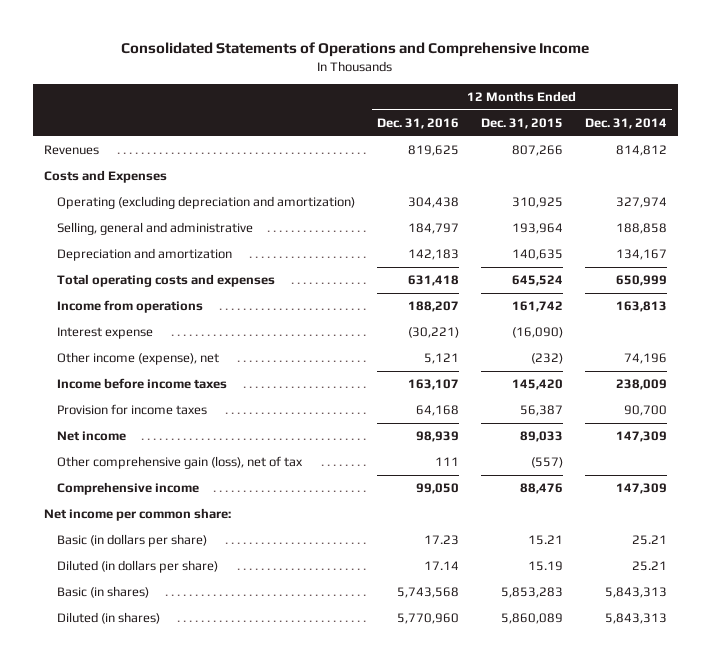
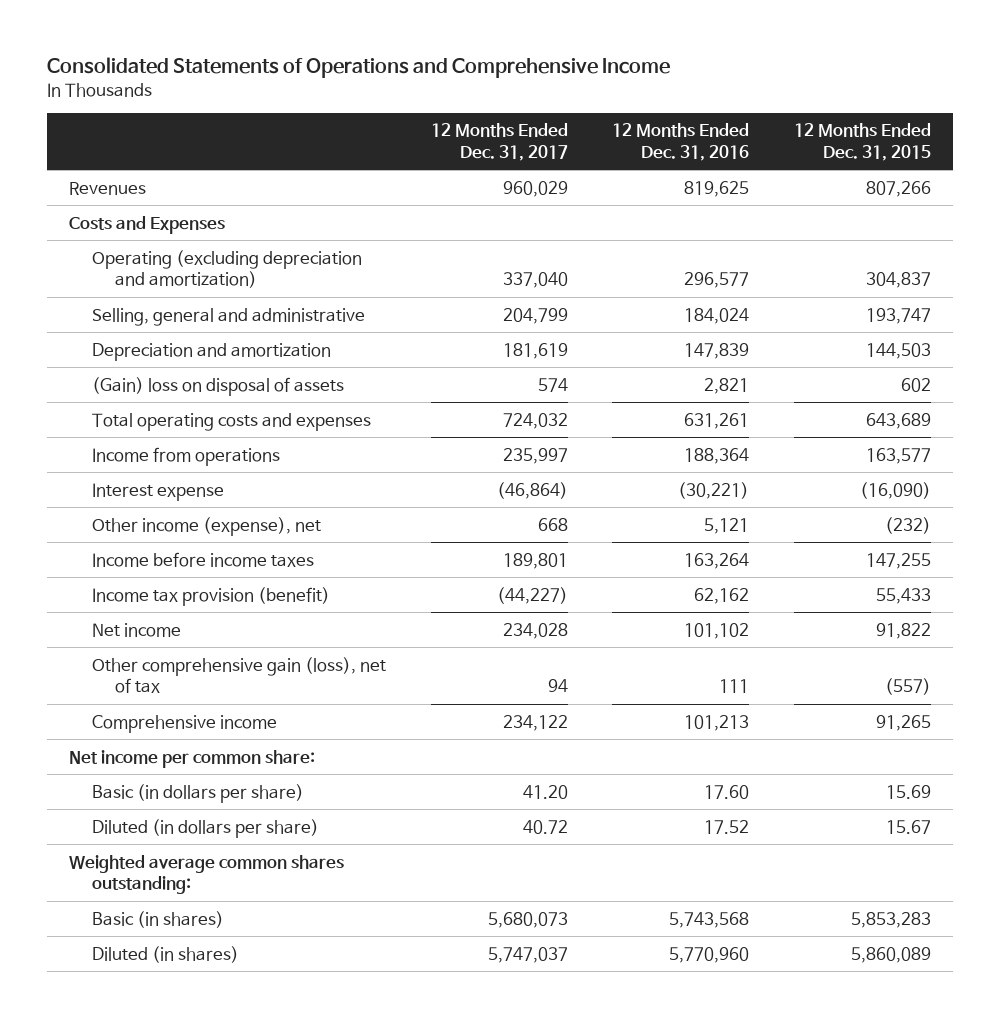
[584,118,667,130] Dec. 31, 2014 -> none
none -> [430,123,568,162] 12 Months Ended Dec. 31, 2017
[408,197,460,209] 304,438 -> [684,272,750,289] 296,577
[511,197,563,209] 310,925 -> [865,272,931,289] 304,837
[408,223,460,235] 184,797 -> [684,307,750,324] 184,024
[511,223,563,235] 193,964 -> [865,307,931,324] 193,747
[408,249,460,261] 142,183 -> [684,342,750,359] 147,839
[511,249,563,261] 140,635 -> [865,342,931,359] 144,503
none -> [91,376,344,396] (Gain) loss on disposal of assets
[408,275,460,287] 631,418 -> [684,412,750,429] 631,261
[511,275,563,287] 645,524 -> [865,412,931,429] 643,689
[408,301,460,313] 188,207 -> [684,447,750,464] 188,364
[511,301,563,313] 161,742 -> [865,447,931,464] 163,577
[408,379,460,391] 163,107 -> [684,552,750,569] 163,264
[511,379,563,391] 145,420 -> [865,552,931,569] 147,255
[57,404,208,416] Provision for income taxes -> [91,586,330,606] Income tax provision (benefit)
[416,405,460,417] 64,168 -> [694,587,750,604] 62,162
[519,405,563,417] 56,387 -> [875,587,931,604] 55,433
[416,431,460,443] 98,939 -> [684,622,750,639] 101,102
[519,431,563,443] 89,033 -> [875,622,931,639] 91,822
[416,483,460,495] 99,050 -> [684,714,750,731] 101,213
[519,483,563,495] 88,476 -> [875,714,931,731] 91,265
[424,535,460,546] 17.23 -> [704,784,750,799] 17.60
[527,535,563,546] 15.21 -> [885,784,931,799] 15.69
[424,561,460,571] 17.14 -> [704,819,750,834] 17.52
[527,561,563,572] 15.19 -> [885,819,931,834] 15.67
none -> [68,854,344,895] Weighted average common shares outstanding:

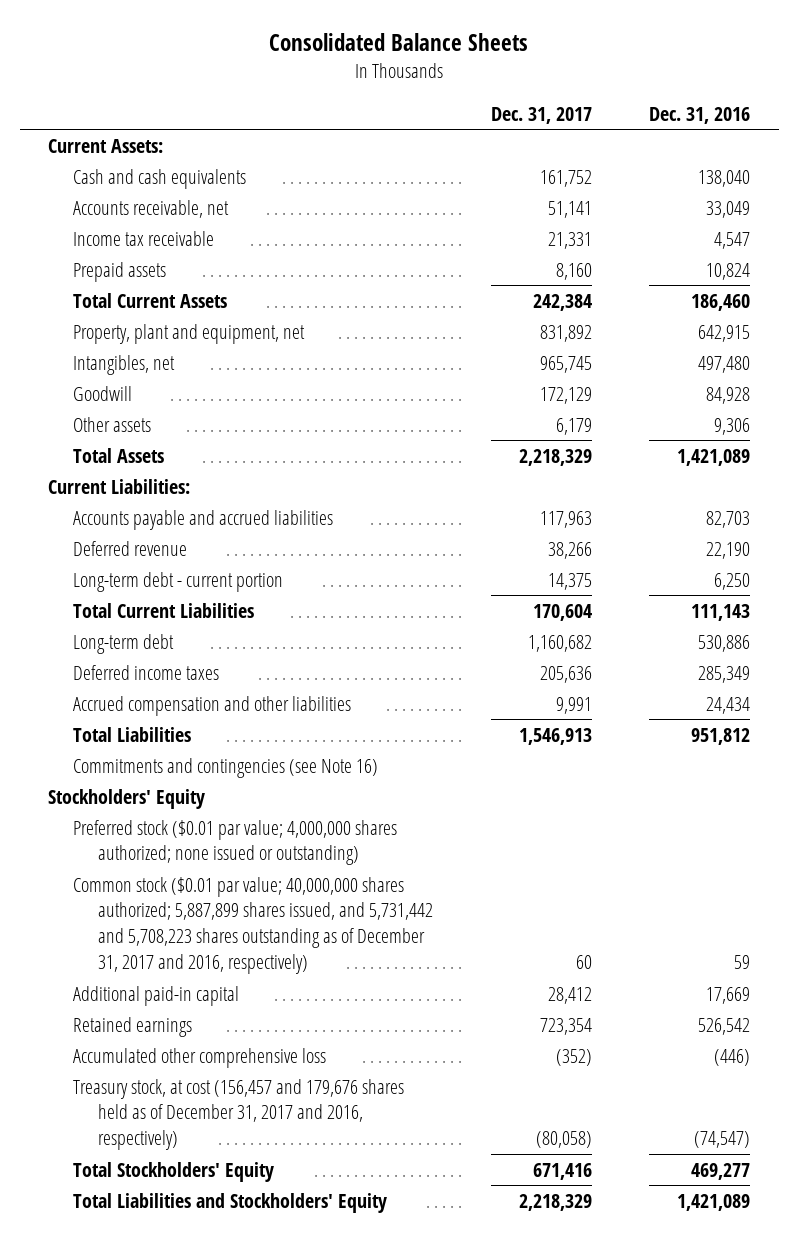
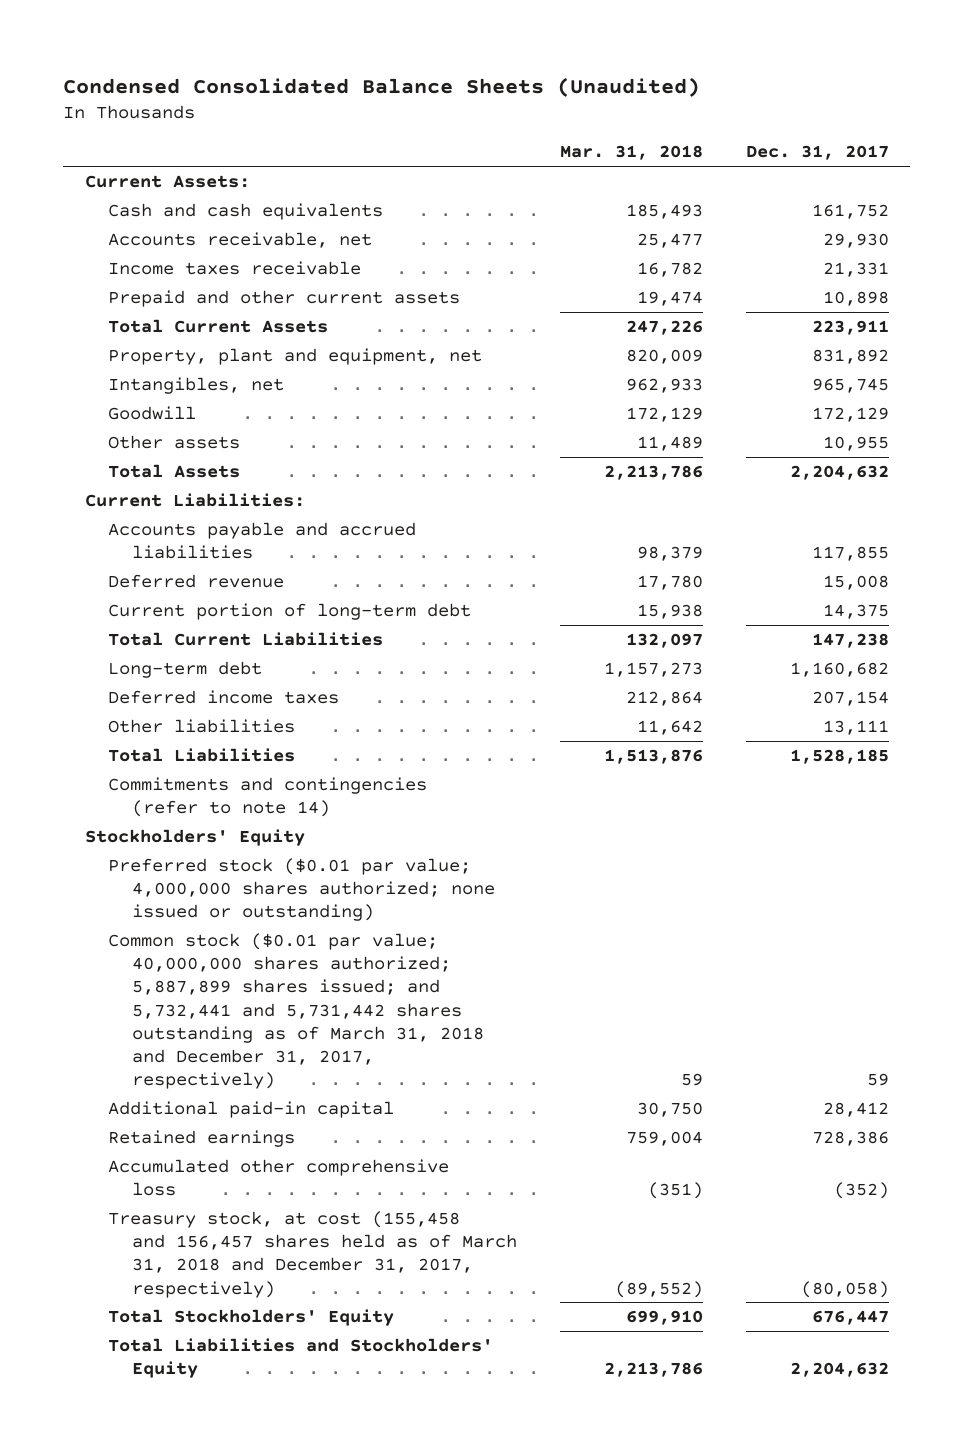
[269,32,529,51] Consolidated Balance Sheets -> [63,76,701,97] Condensed Consolidated Balance Sheets (Unaudited)
[648,106,750,124] Dec. 31, 2016 -> none
none -> [560,145,704,161] Mar. 31, 2018
[73,261,167,282] Prepaid assets -> none
[547,200,592,218] 51,141 -> [823,232,890,248] 29,930
[73,230,215,246] Income tax receivable -> [108,260,362,275] Income taxes receivable
none -> [108,289,461,307] Prepaid and other current assets
[532,293,592,311] 242,384 -> [812,319,890,335] 223,911
[555,417,592,435] 6,179 -> [823,435,890,451] 10,955
[518,448,592,466] 2,218,329 -> [790,464,890,480] 2,204,632
[539,510,592,528] 117,963 -> [812,546,890,562] 117,855
[547,541,592,559] 38,266 -> [823,574,890,590] 15,008
[73,571,284,592] Long-term debt - current portion -> [108,602,472,620] Current portion of long-term debt
[532,603,592,621] 170,604 -> [812,632,890,648] 147,238
[73,695,352,716] Accrued compensation and other liabilities -> none
[539,665,592,683] 205,636 -> [812,690,890,706] 207,154
none -> [108,718,296,733] Other liabilities
[518,727,592,745] 1,546,913 -> [790,748,890,764] 1,528,185
[73,757,379,778] Commitments and contingencies (see Note 16) -> [108,776,428,818] Commitments and contingencies (refer to note 14)
[73,876,434,975] Common stock ($0.01 par value; 40,000,000 shares authorized; 5,887,899 shares issued, and 5,731,442 and 5,708,223 shares outstanding as of December 31, 2017 and 2016, respectively) -> [108,932,485,1090] Common stock ($0.01 par value; 40,000,000 shares authorized; 5,887,899 shares issued; and 5,732,441 and 5,731,442 shares outstanding as of March 31, 2018 and December 31, 2017, respectively)
[575,955,592,970] 60 -> [867,1073,890,1087] 59
[539,1017,592,1035] 723,354 -> [812,1130,890,1146] 728,386
[73,1078,405,1151] Treasury stock, at cost (156,457 and 179,676 shares held as of December 31, 2017 and 2016, respectively) -> [108,1210,518,1298] Treasury stock, at cost (155,458 and 156,457 shares held as of March 31, 2018 and December 31, 2017, respectively)
[532,1162,592,1180] 671,416 -> [812,1309,890,1325] 676,447
[518,1193,592,1211] 2,218,329 -> [790,1362,890,1378] 2,204,632

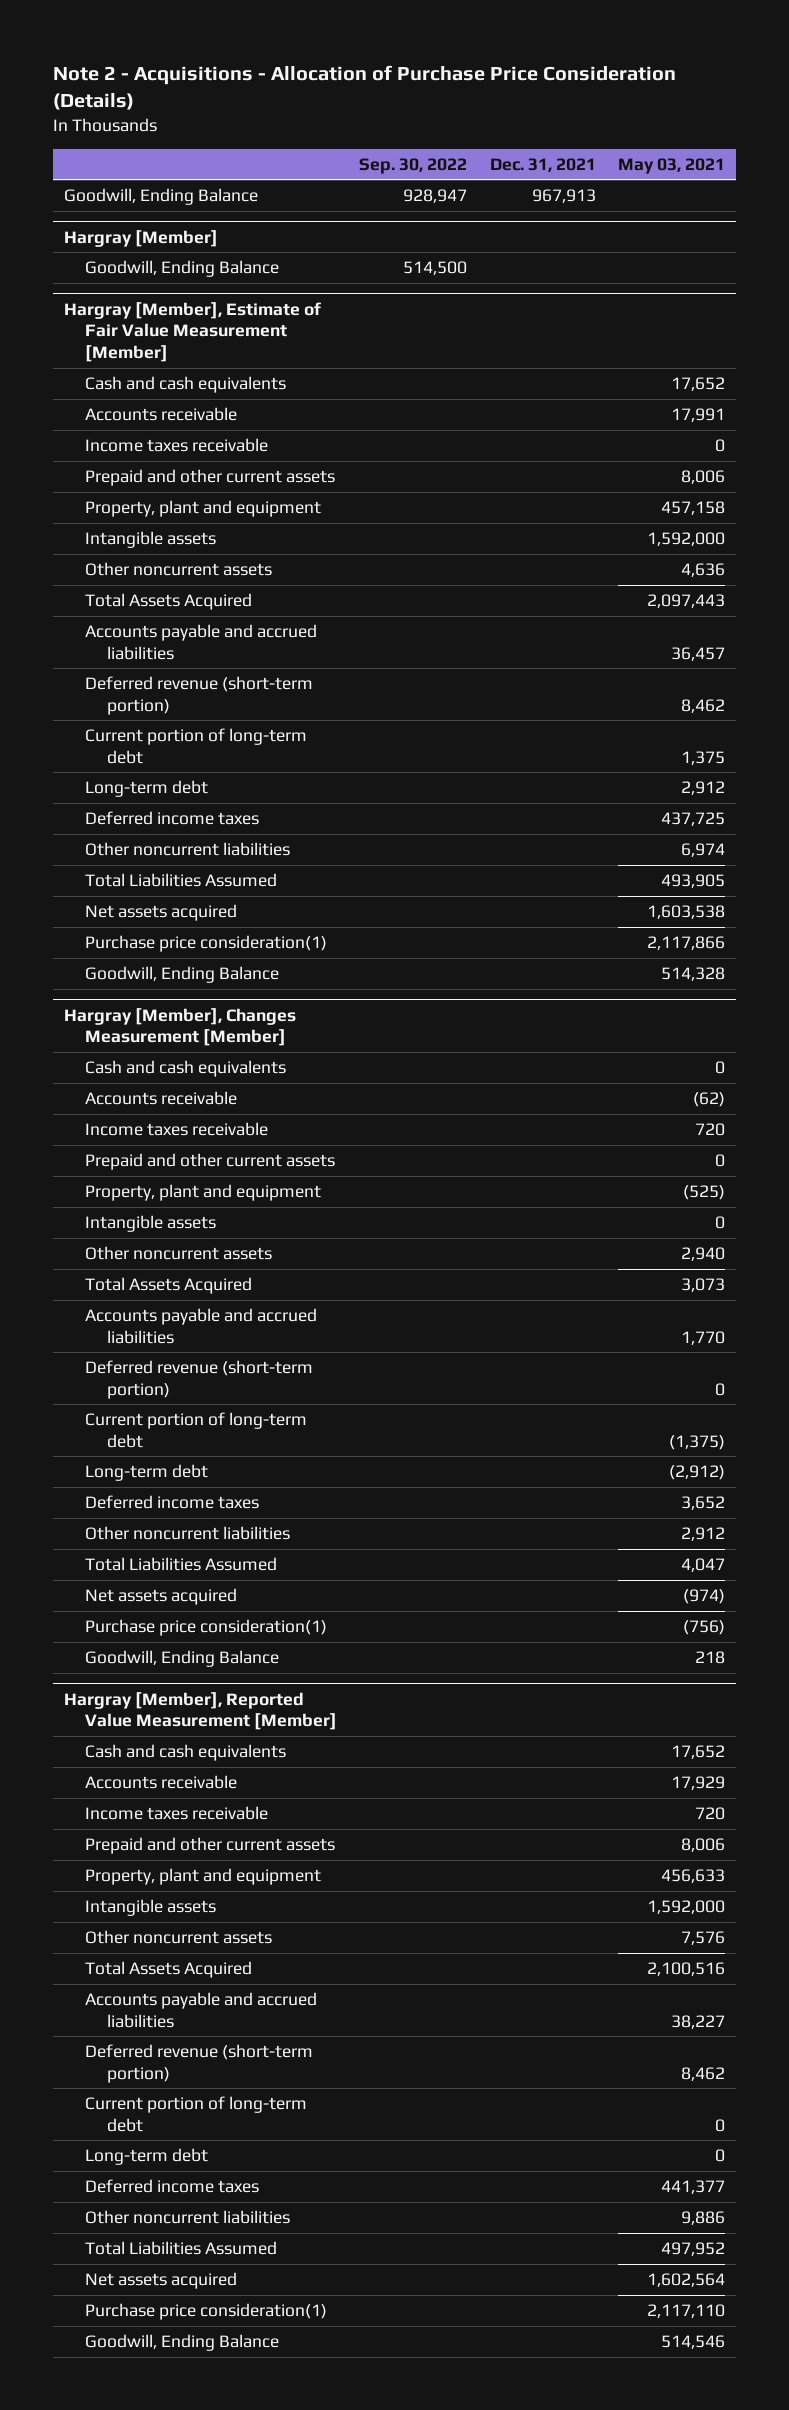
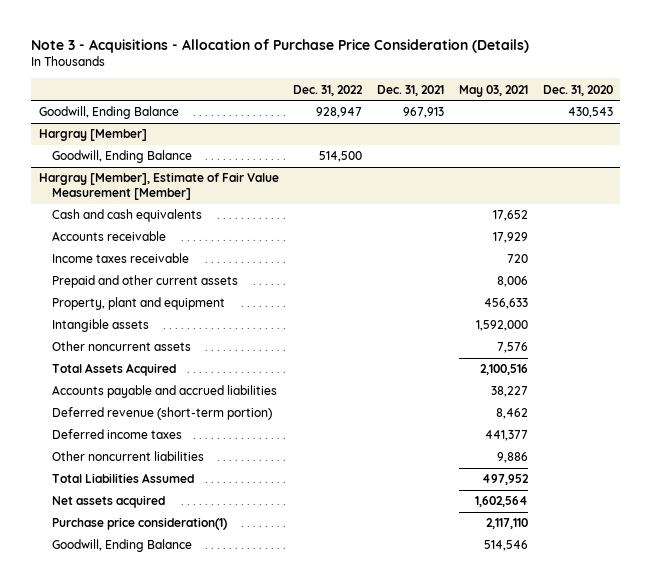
[52,64,676,111] Note 2 - Acquisitions - Allocation of Purchase Price Consideration (Details) -> [31,38,530,53] Note 3 - Acquisitions - Allocation of Purchase Price Consideration (Details)
[359,157,468,174] Sep. 30, 2022 -> none
none -> [293,84,364,96] Dec. 31, 2022
none -> [543,84,614,96] Dec. 31, 2020
[85,406,238,421] Accounts receivable -> none
[85,437,269,452] Income taxes receivable -> none
[85,468,336,486] Prepaid and other current assets -> none
[85,499,322,517] Property, plant and equipment -> none
[85,530,217,548] Intangible assets -> none
[85,561,273,576] Other noncurrent assets -> none
[85,592,253,610] Total Assets Acquired -> none
[85,623,318,660] Accounts payable and accrued liabilities -> none
[85,675,314,715] Deferred revenue (short-term portion) -> none
[85,727,308,764] Current portion of long-term debt -> none
[85,779,209,797] Long-term debt -> none
[85,810,260,825] Deferred income taxes -> none
[85,841,291,856] Other noncurrent liabilities -> none
[85,872,278,887] Total Liabilities Assumed -> none
[85,903,238,921] Net assets acquired -> none
[85,934,328,952] Purchase price consideration(1) -> none
[85,965,280,983] Goodwill, Ending Balance -> none
[63,1007,296,1047] Hargray [Member], Changes Measurement [Member] -> none
[85,1059,287,1077] Cash and cash equivalents -> none
[85,1090,238,1105] Accounts receivable -> none
[85,1121,269,1136] Income taxes receivable -> none
[85,1152,336,1170] Prepaid and other current assets -> none
[85,1183,322,1201] Property, plant and equipment -> none
[85,1214,217,1232] Intangible assets -> none
[85,1245,273,1260] Other noncurrent assets -> none
[85,1276,253,1294] Total Assets Acquired -> none
[85,1307,318,1344] Accounts payable and accrued liabilities -> none
[85,1359,314,1399] Deferred revenue (short-term portion) -> none
[85,1411,308,1448] Current portion of long-term debt -> none
[85,1463,209,1481] Long-term debt -> none
[85,1494,260,1509] Deferred income taxes -> none
[85,1525,291,1540] Other noncurrent liabilities -> none
[85,1556,278,1571] Total Liabilities Assumed -> none
[85,1587,238,1605] Net assets acquired -> none
[85,1618,328,1636] Purchase price consideration(1) -> none
[85,1649,280,1667] Goodwill, Ending Balance -> none
[63,1691,338,1731] Hargray [Member], Reported Value Measurement [Member] -> none
[85,1743,287,1761] Cash and cash equivalents -> none
[85,2095,308,2132] Current portion of long-term debt -> none
[85,2147,209,2165] Long-term debt -> none

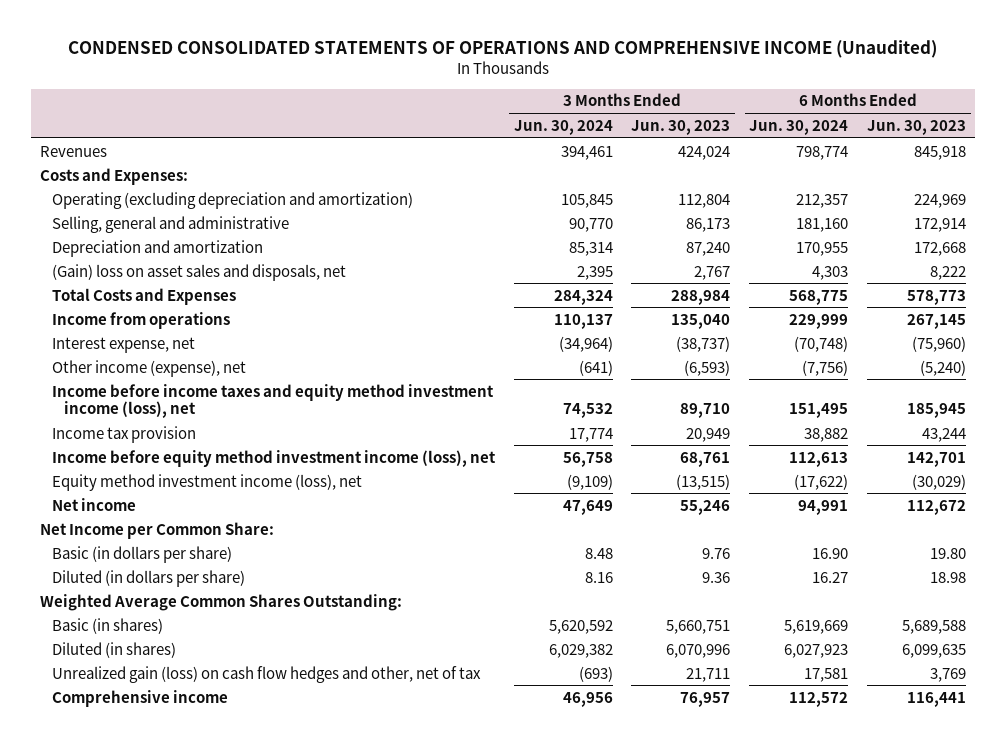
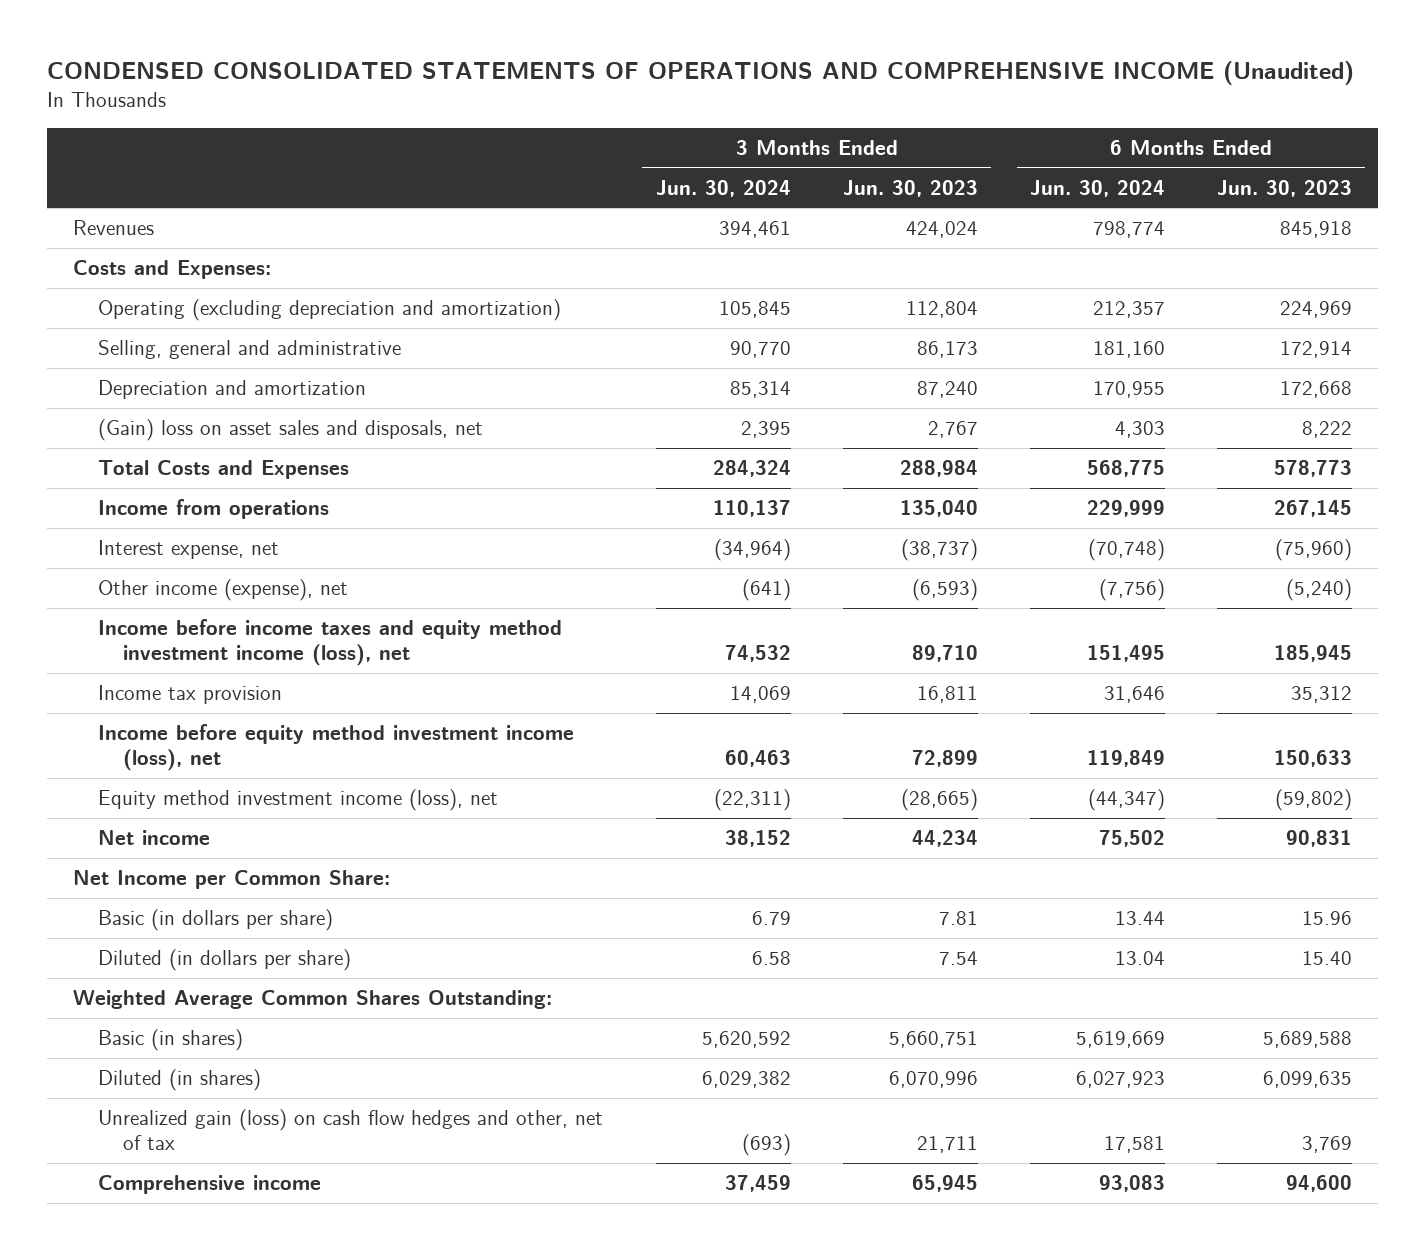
[568,427,613,442] 17,774 -> [729,686,791,704] 14,069
[686,427,731,442] 20,949 -> [916,686,978,704] 16,811
[804,427,849,442] 38,882 -> [1104,686,1166,704] 31,646
[922,427,967,442] 43,244 -> [1291,686,1353,704] 35,312
[562,451,613,467] 56,758 -> [724,750,791,768] 60,463
[680,451,731,467] 68,761 -> [911,750,978,768] 72,899
[789,451,849,467] 112,613 -> [1087,750,1166,768] 119,849
[907,451,967,467] 142,701 -> [1274,750,1353,768] 150,633
[566,473,613,490] (9,109) -> [713,789,791,812] (22,311)
[676,473,731,490] (13,515) -> [900,789,978,812] (28,665)
[794,473,849,490] (17,622) -> [1088,789,1166,812] (44,347)
[912,473,967,490] (30,029) -> [1275,789,1353,812] (59,802)
[562,499,613,515] 47,649 -> [724,830,791,848] 38,152
[680,499,731,515] 55,246 -> [911,830,978,848] 44,234
[798,499,849,515] 94,991 -> [1099,830,1166,848] 75,502
[907,499,967,515] 112,672 -> [1286,830,1353,848] 90,831
[584,547,613,559] 8.48 -> [751,911,791,926] 6.79
[702,547,731,559] 9.76 -> [938,911,978,926] 7.81
[812,547,849,559] 16.90 -> [1115,911,1166,926] 13.44
[930,547,967,559] 19.80 -> [1302,911,1353,926] 15.96
[584,571,613,583] 8.16 -> [751,951,791,966] 6.58
[702,571,731,583] 9.36 -> [938,951,978,966] 7.54
[812,571,849,583] 16.27 -> [1115,951,1166,966] 13.04
[930,571,967,583] 18.98 -> [1302,951,1353,966] 15.40
[562,691,613,707] 46,956 -> [724,1175,791,1193] 37,459
[680,691,731,707] 76,957 -> [911,1175,978,1193] 65,945
[789,691,849,707] 112,572 -> [1099,1175,1166,1193] 93,083
[907,691,967,707] 116,441 -> [1286,1175,1353,1193] 94,600

